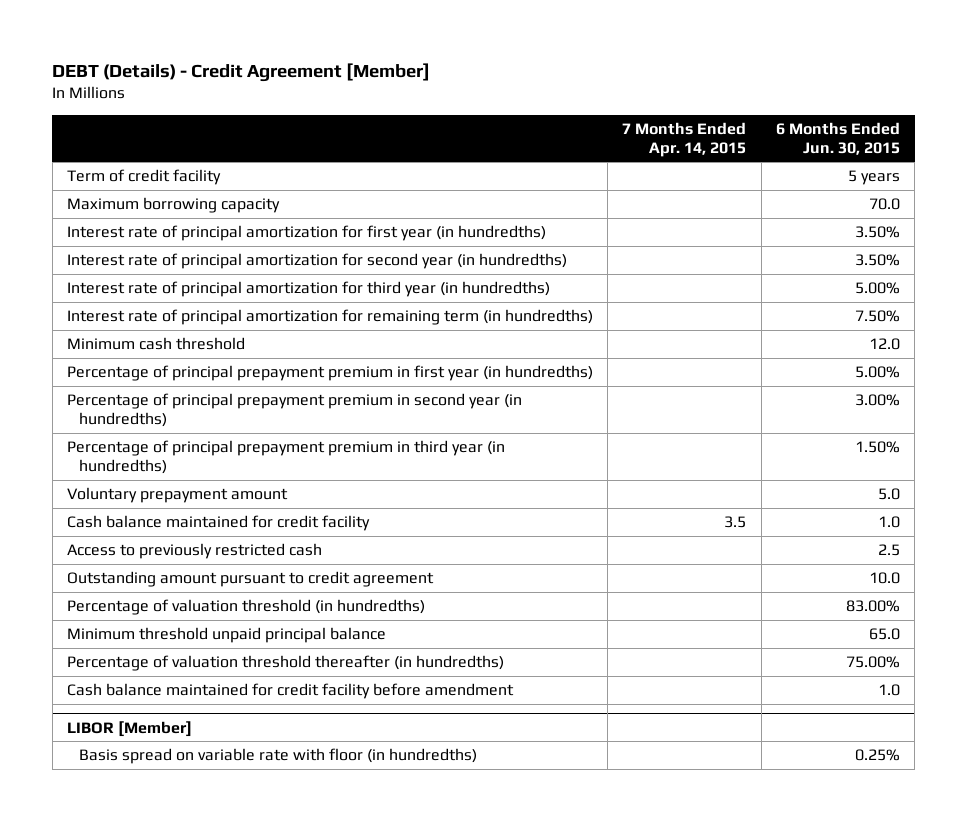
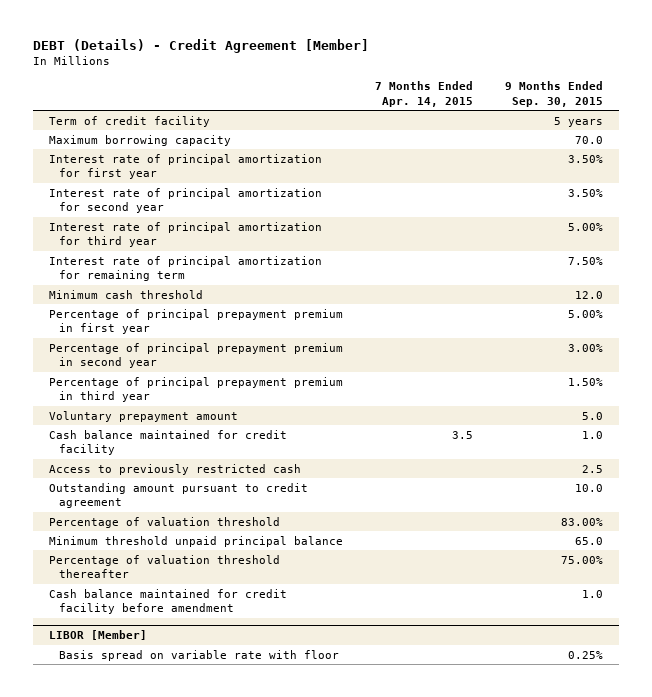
[776,121,901,155] 6 Months Ended Jun. 30, 2015 -> none
none -> [505,81,604,107] 9 Months Ended Sep. 30, 2015
[66,225,546,242] Interest rate of principal amortization for first year (in hundredths) -> [48,153,322,180] Interest rate of principal amortization for first year
[66,253,567,270] Interest rate of principal amortization for second year (in hundredths) -> [48,187,322,214] Interest rate of principal amortization for second year
[66,281,550,298] Interest rate of principal amortization for third year (in hundredths) -> [48,221,322,248] Interest rate of principal amortization for third year
[66,309,593,326] Interest rate of principal amortization for remaining term (in hundredths) -> [48,255,322,282] Interest rate of principal amortization for remaining term
[66,365,593,382] Percentage of principal prepayment premium in first year (in hundredths) -> [48,308,343,335] Percentage of principal prepayment premium in first year
[66,393,522,428] Percentage of principal prepayment premium in second year (in hundredths) -> [48,342,343,369] Percentage of principal prepayment premium in second year
[66,440,505,475] Percentage of principal prepayment premium in third year (in hundredths) -> [48,376,343,403] Percentage of principal prepayment premium in third year
[66,599,425,616] Percentage of valuation threshold (in hundredths) -> [48,516,280,528] Percentage of valuation threshold
[66,655,504,672] Percentage of valuation threshold thereafter (in hundredths) -> [48,554,280,579] Percentage of valuation threshold thereafter
[78,748,477,765] Basis spread on variable rate with floor (in hundredths) -> [59,649,340,661] Basis spread on variable rate with floor

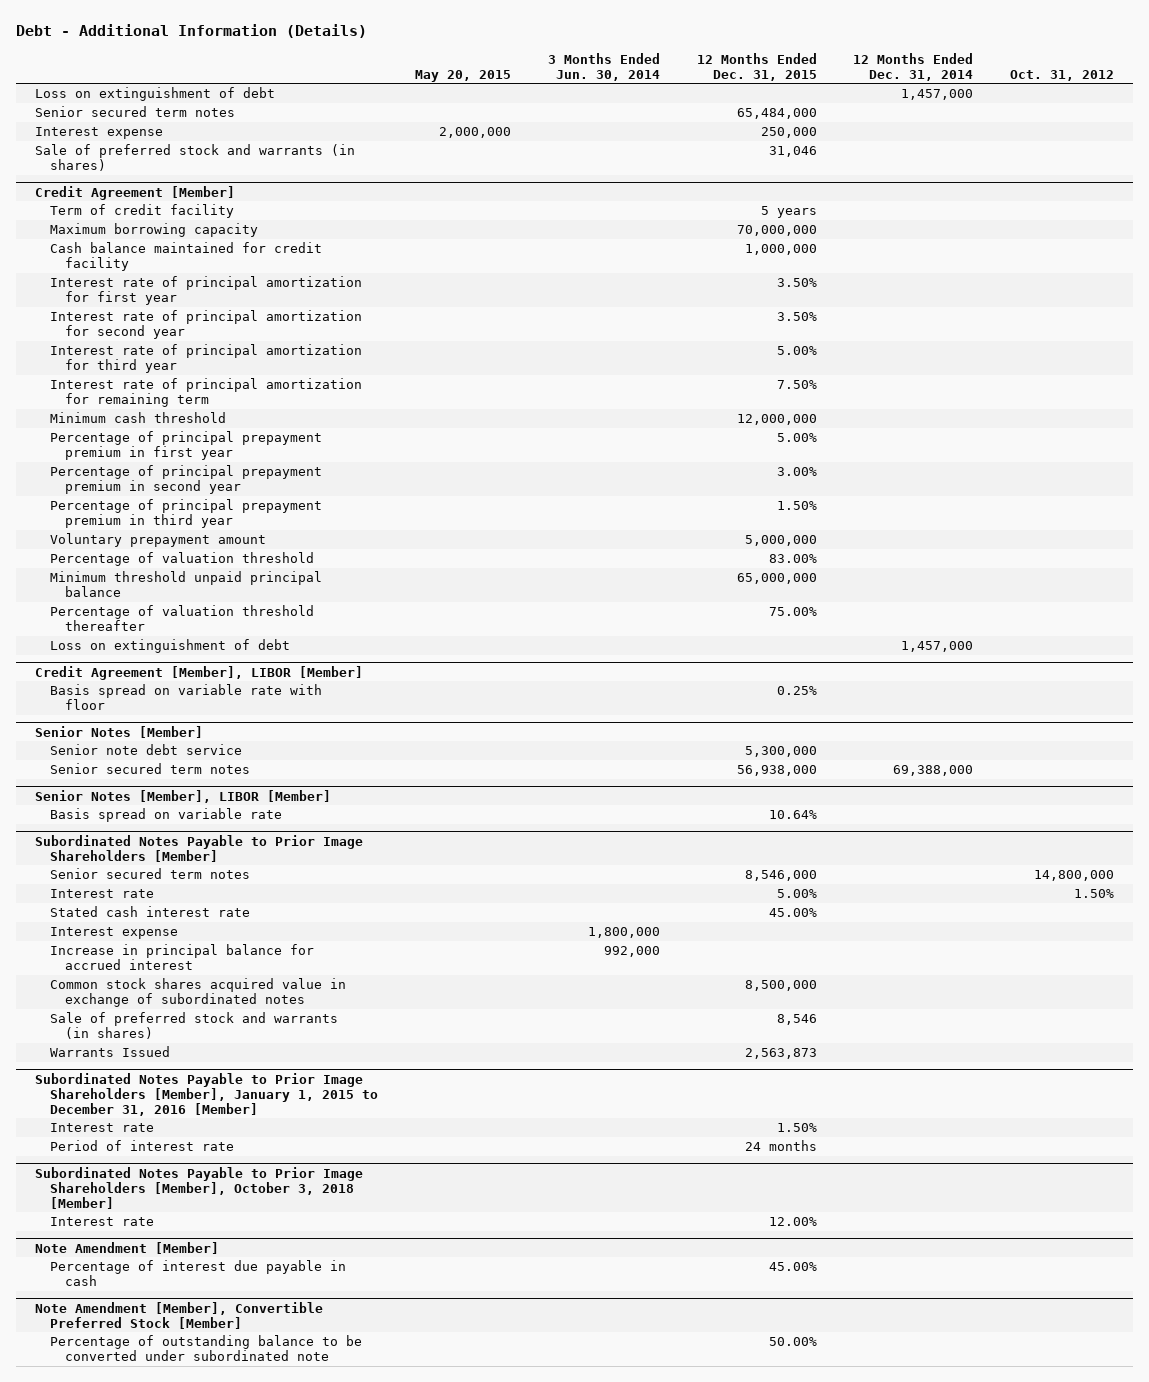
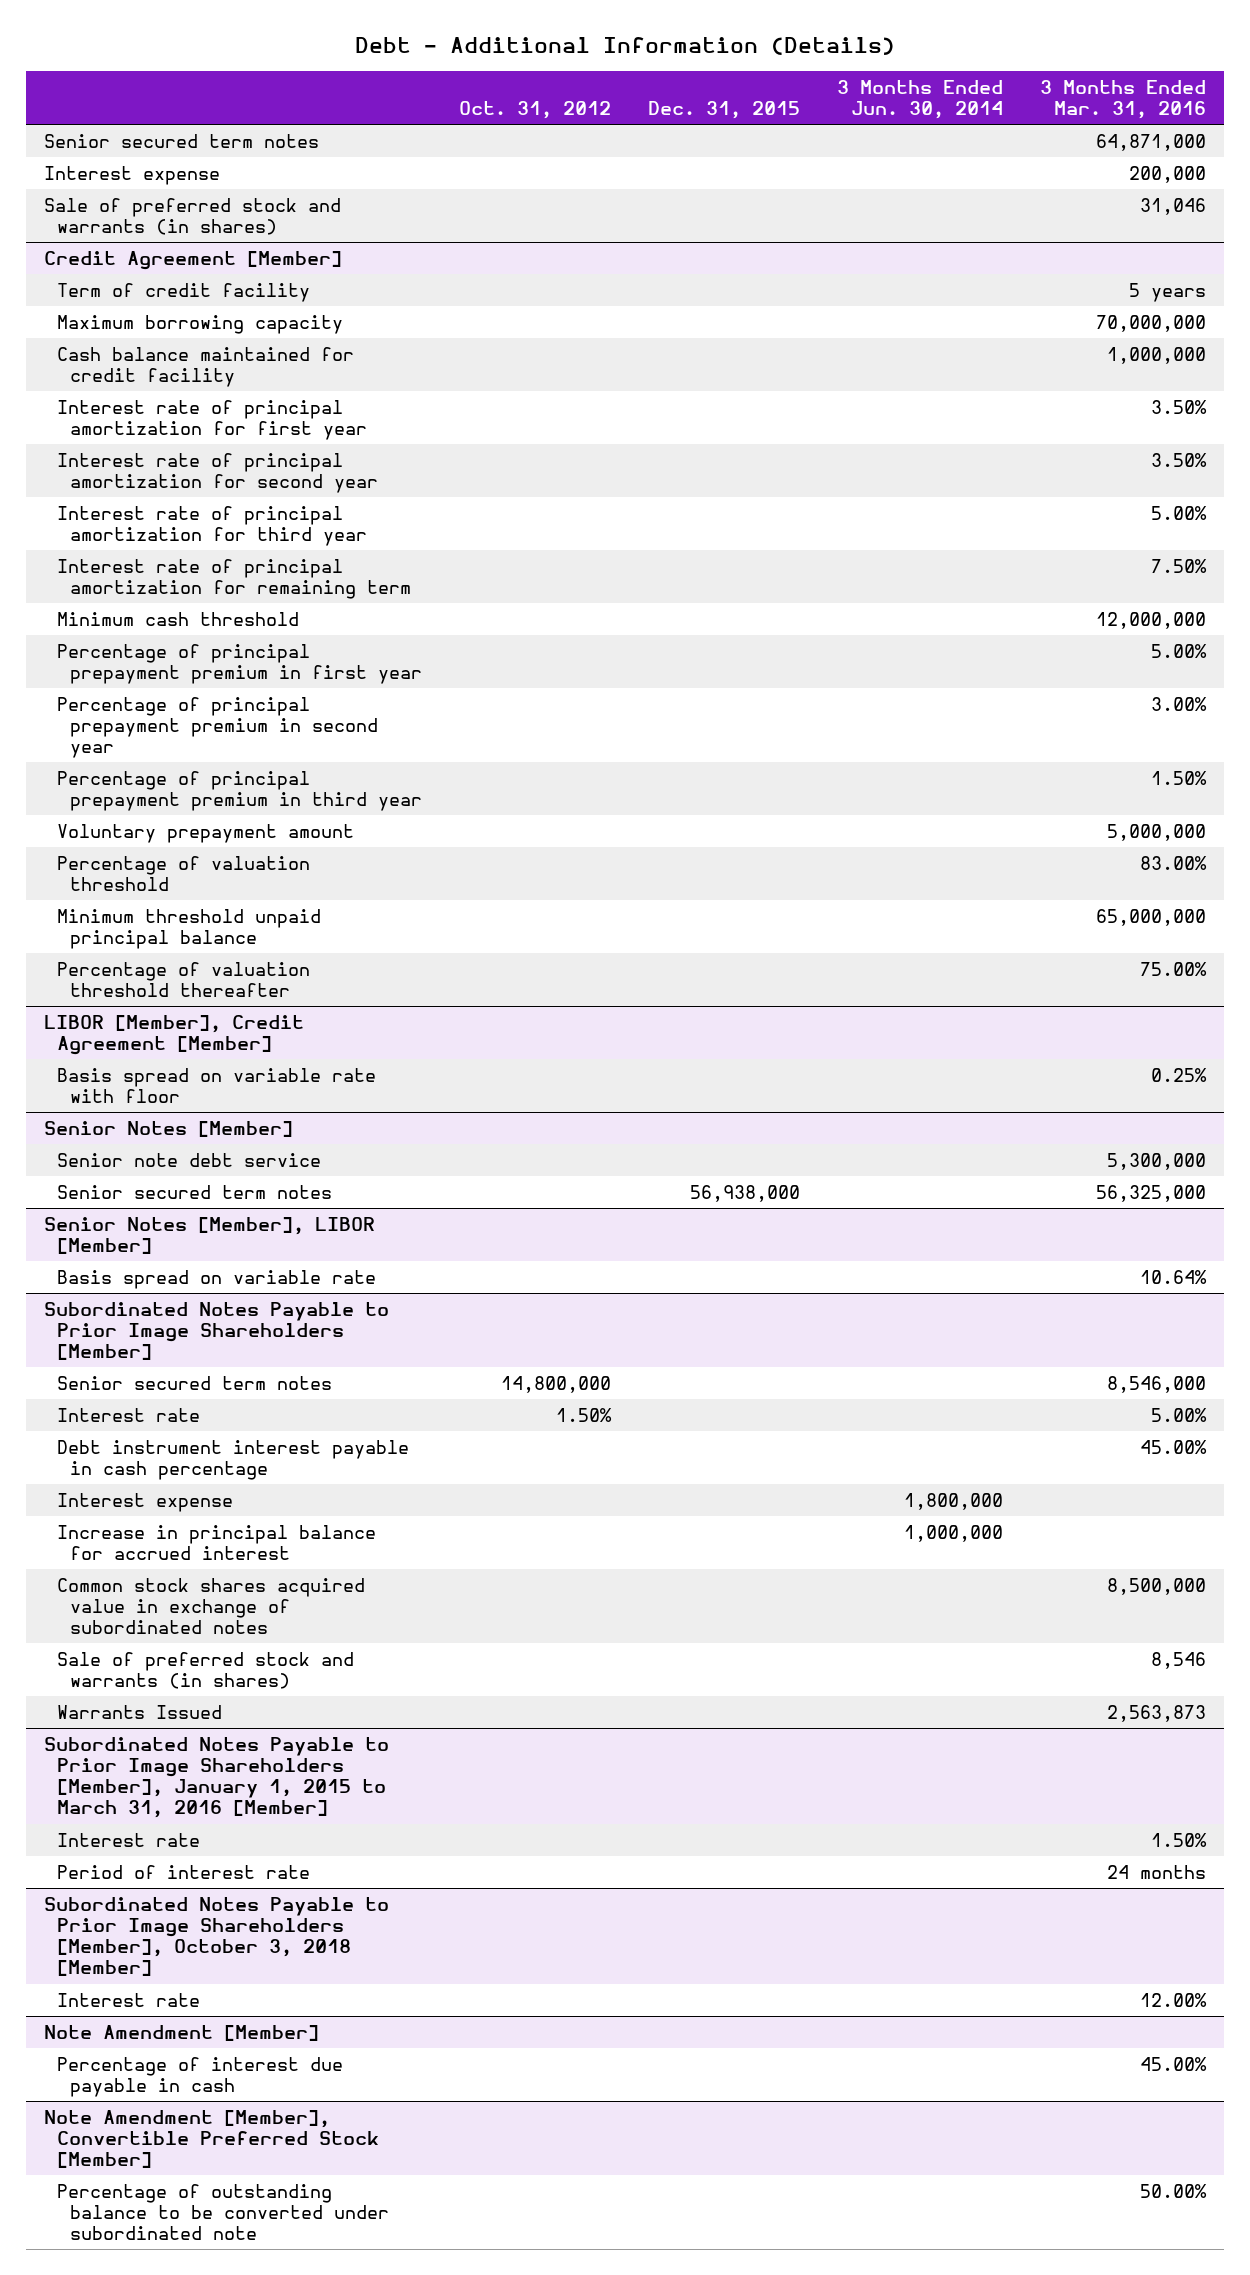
[414,69,511,82] May 20, 2015 -> none
[696,52,817,81] 12 Months Ended Dec. 31, 2015 -> none
[853,52,974,81] 12 Months Ended Dec. 31, 2014 -> none
none -> [648,101,801,120] Dec. 31, 2015
none -> [1039,79,1206,120] 3 Months Ended Mar. 31, 2016
[34,87,275,102] Loss on extinguishment of debt -> none
[49,639,290,654] Loss on extinguishment of debt -> none
[34,665,363,680] Credit Agreement [Member], LIBOR [Member] -> [44,1014,305,1055] LIBOR [Member], Credit Agreement [Member]
[49,906,250,918] Stated cash interest rate -> none
none -> [57,1439,410,1480] Debt instrument interest payable in cash percentage
[603,946,660,958] 992,000 -> [903,1524,1003,1542] 1,000,000
[34,1072,378,1116] Subordinated Notes Payable to Prior Image Shareholders [Member], January 1, 2015 to December 31, 2016 [Member] -> [44,1736,390,1819] Subordinated Notes Payable to Prior Image Shareholders [Member], January 1, 2015 to March 31, 2016 [Member]

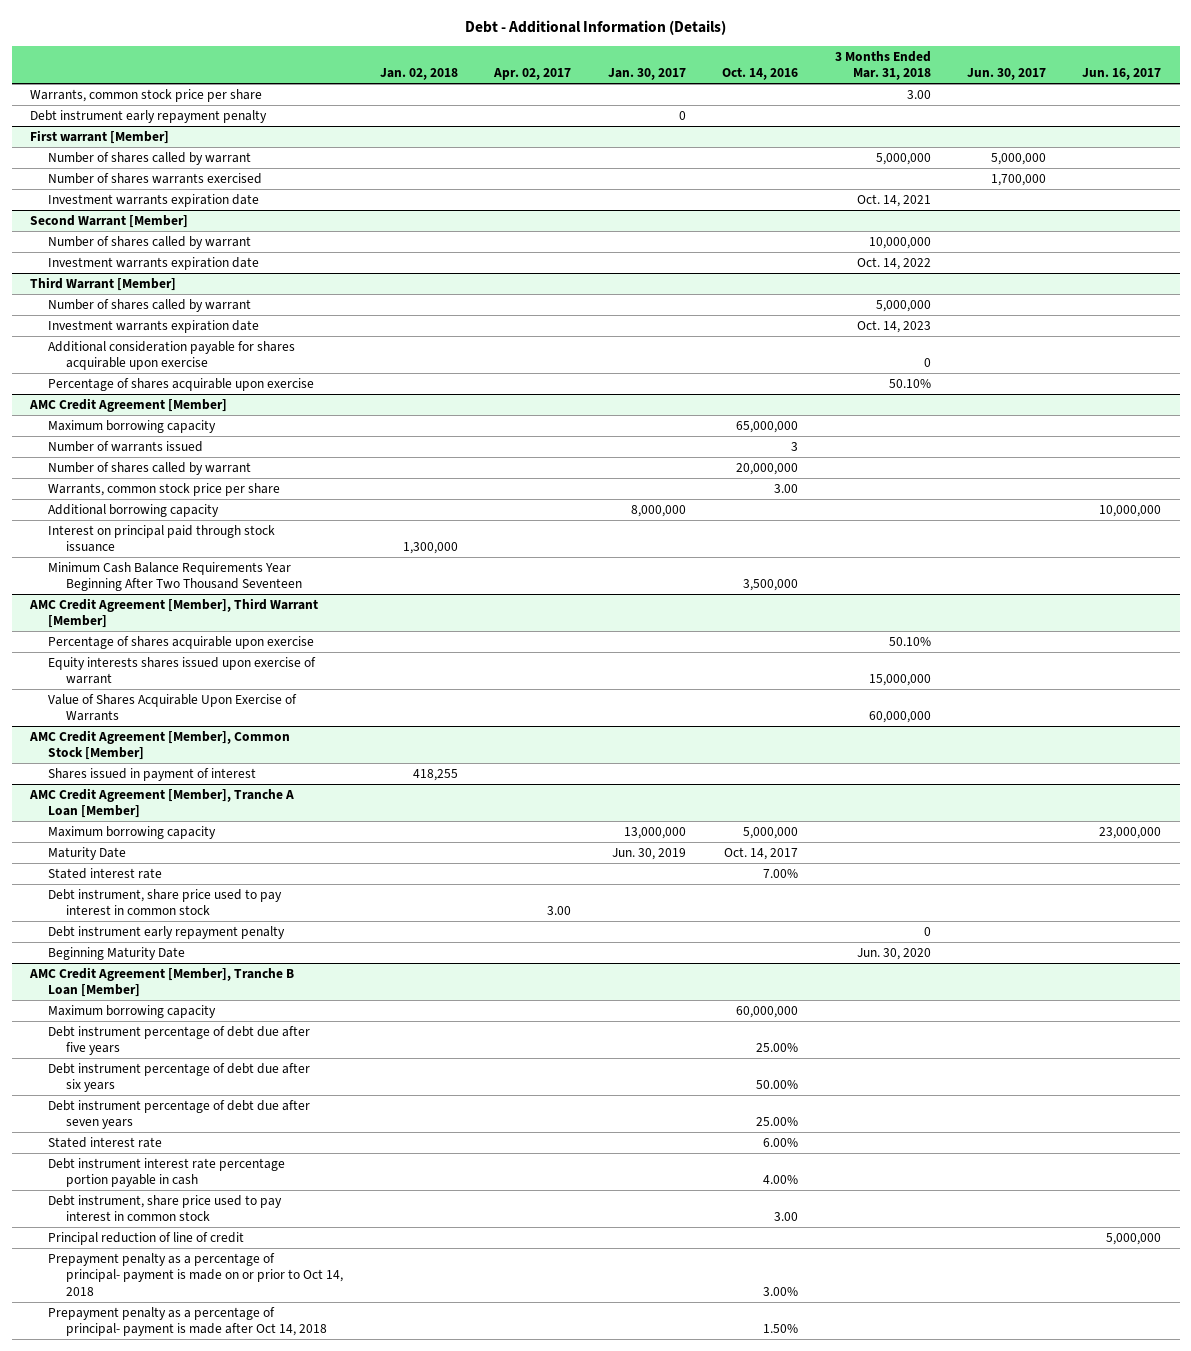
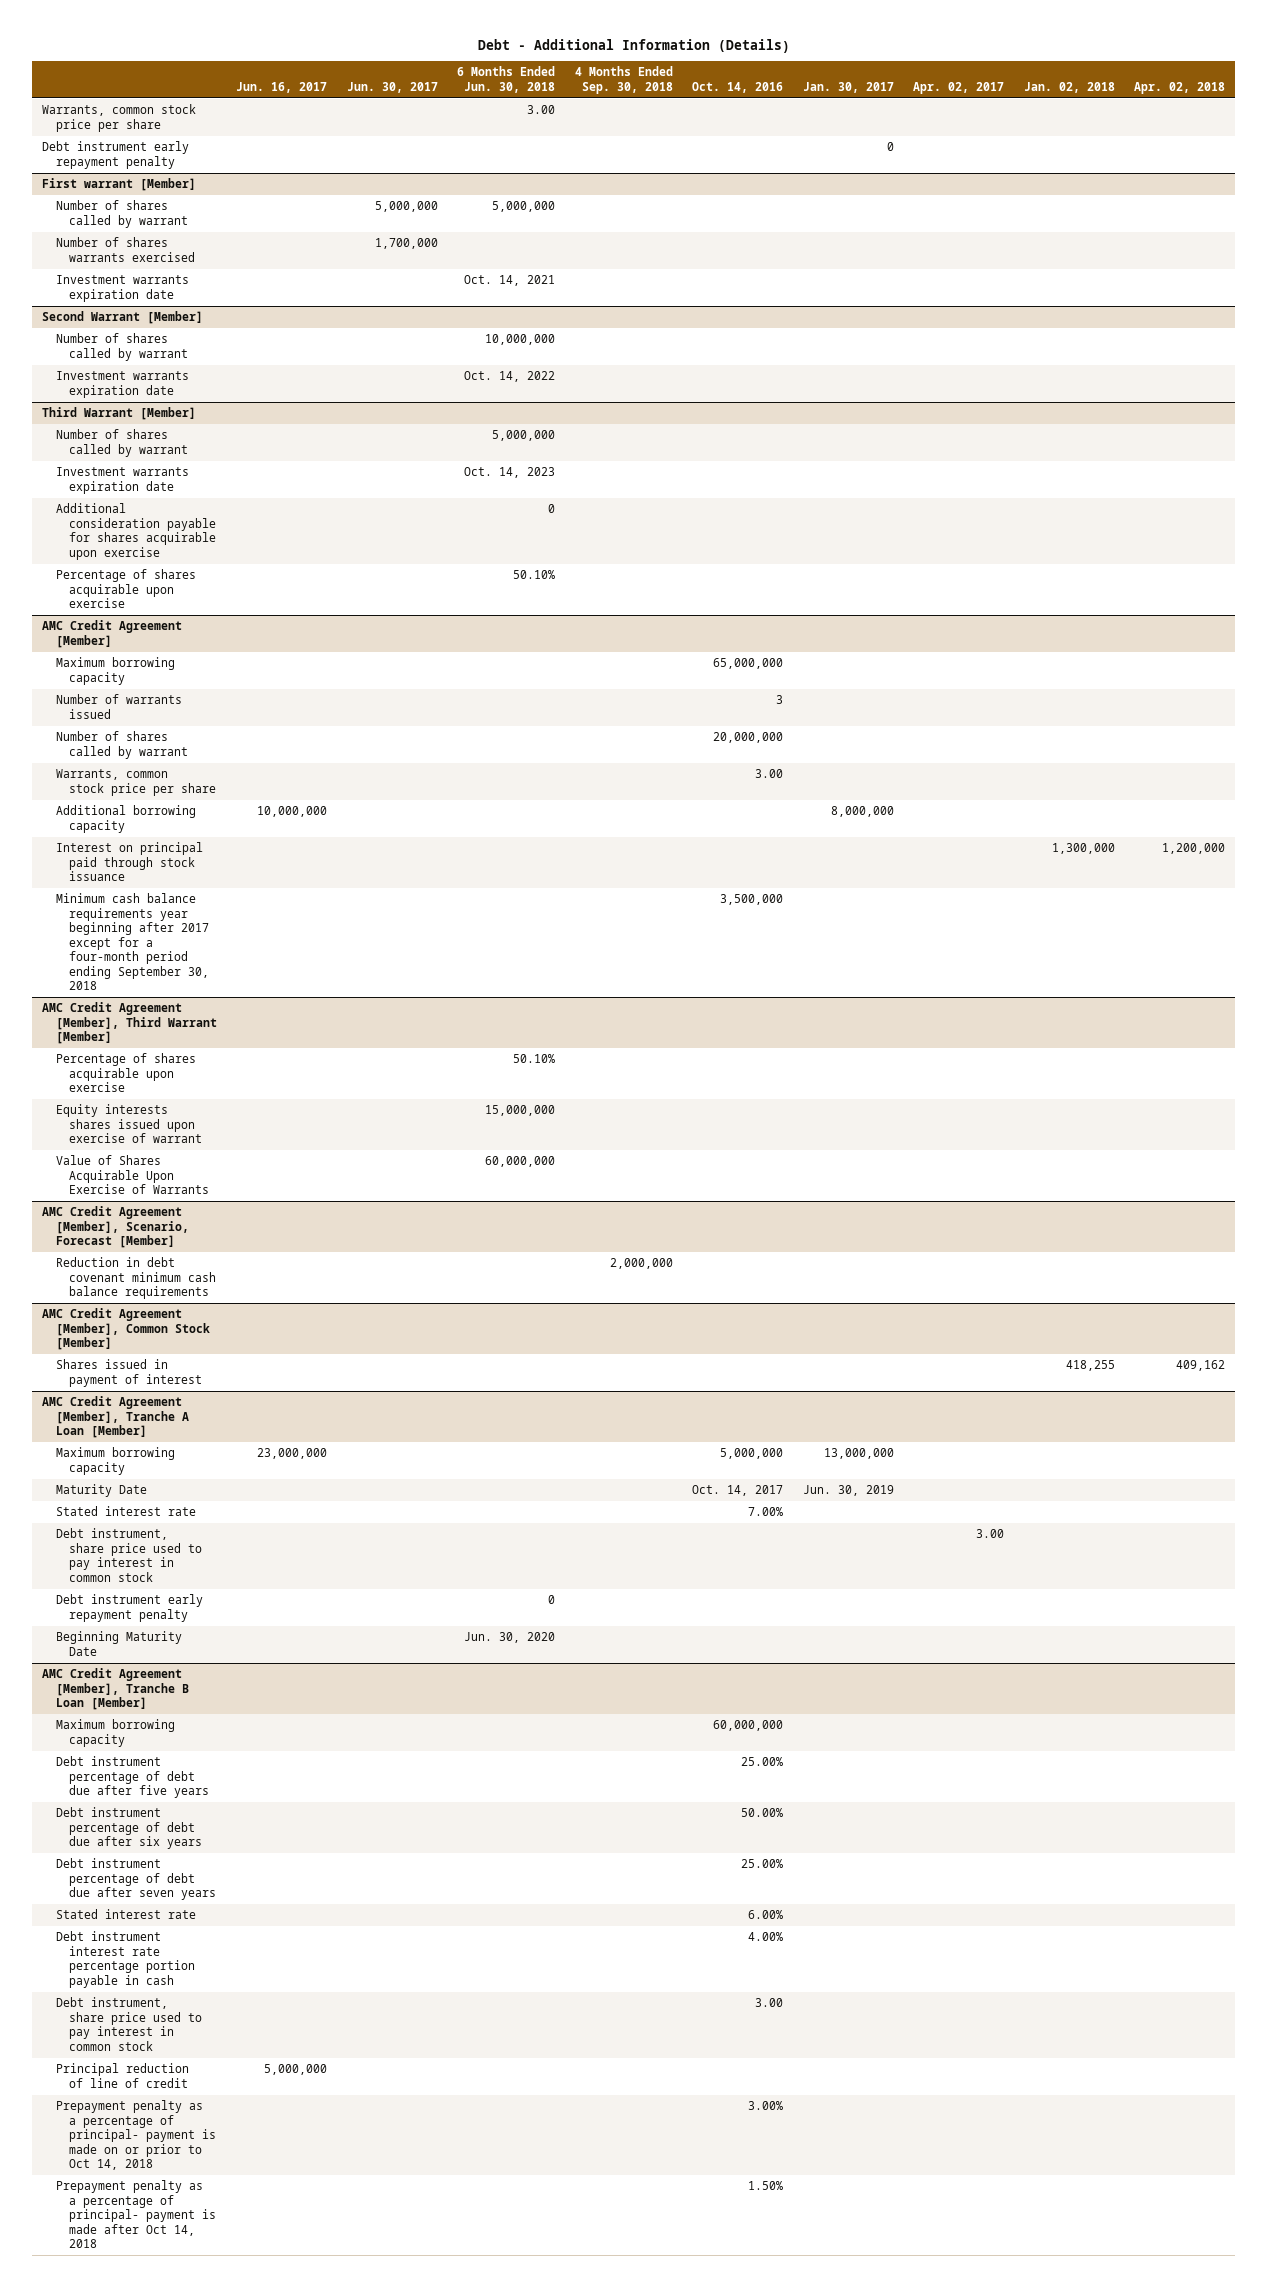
[834,50,931,81] 3 Months Ended Mar. 31, 2018 -> none
none -> [457,66,556,93] 6 Months Ended Jun. 30, 2018
none -> [574,66,673,94] 4 Months Ended Sep. 30, 2018
none -> [1134,81,1226,94] Apr. 02, 2018
[48,561,303,592] Minimum Cash Balance Requirements Year Beginning After Two Thousand Seventeen -> [55,893,210,991] Minimum cash balance requirements year beginning after 2017 except for a four-month period ending September 30, 2018
none -> [41,1206,189,1249] AMC Credit Agreement [Member], Scenario, Forecast [Member]
none -> [55,1257,217,1300] Reduction in debt covenant minimum cash balance requirements

